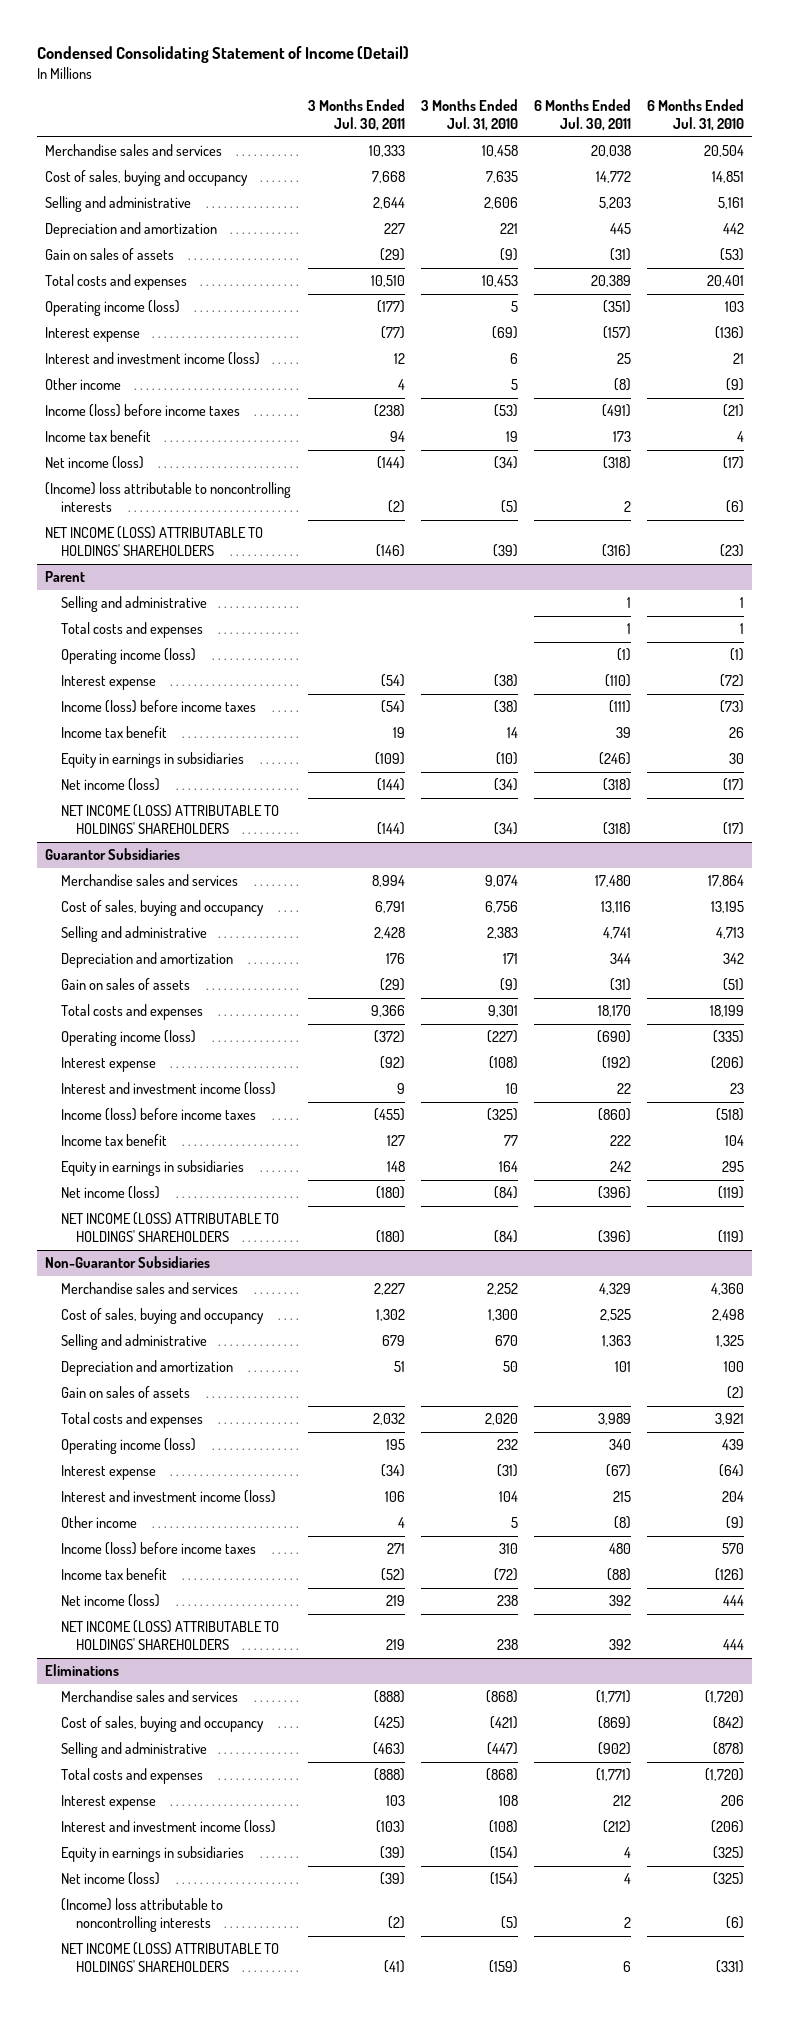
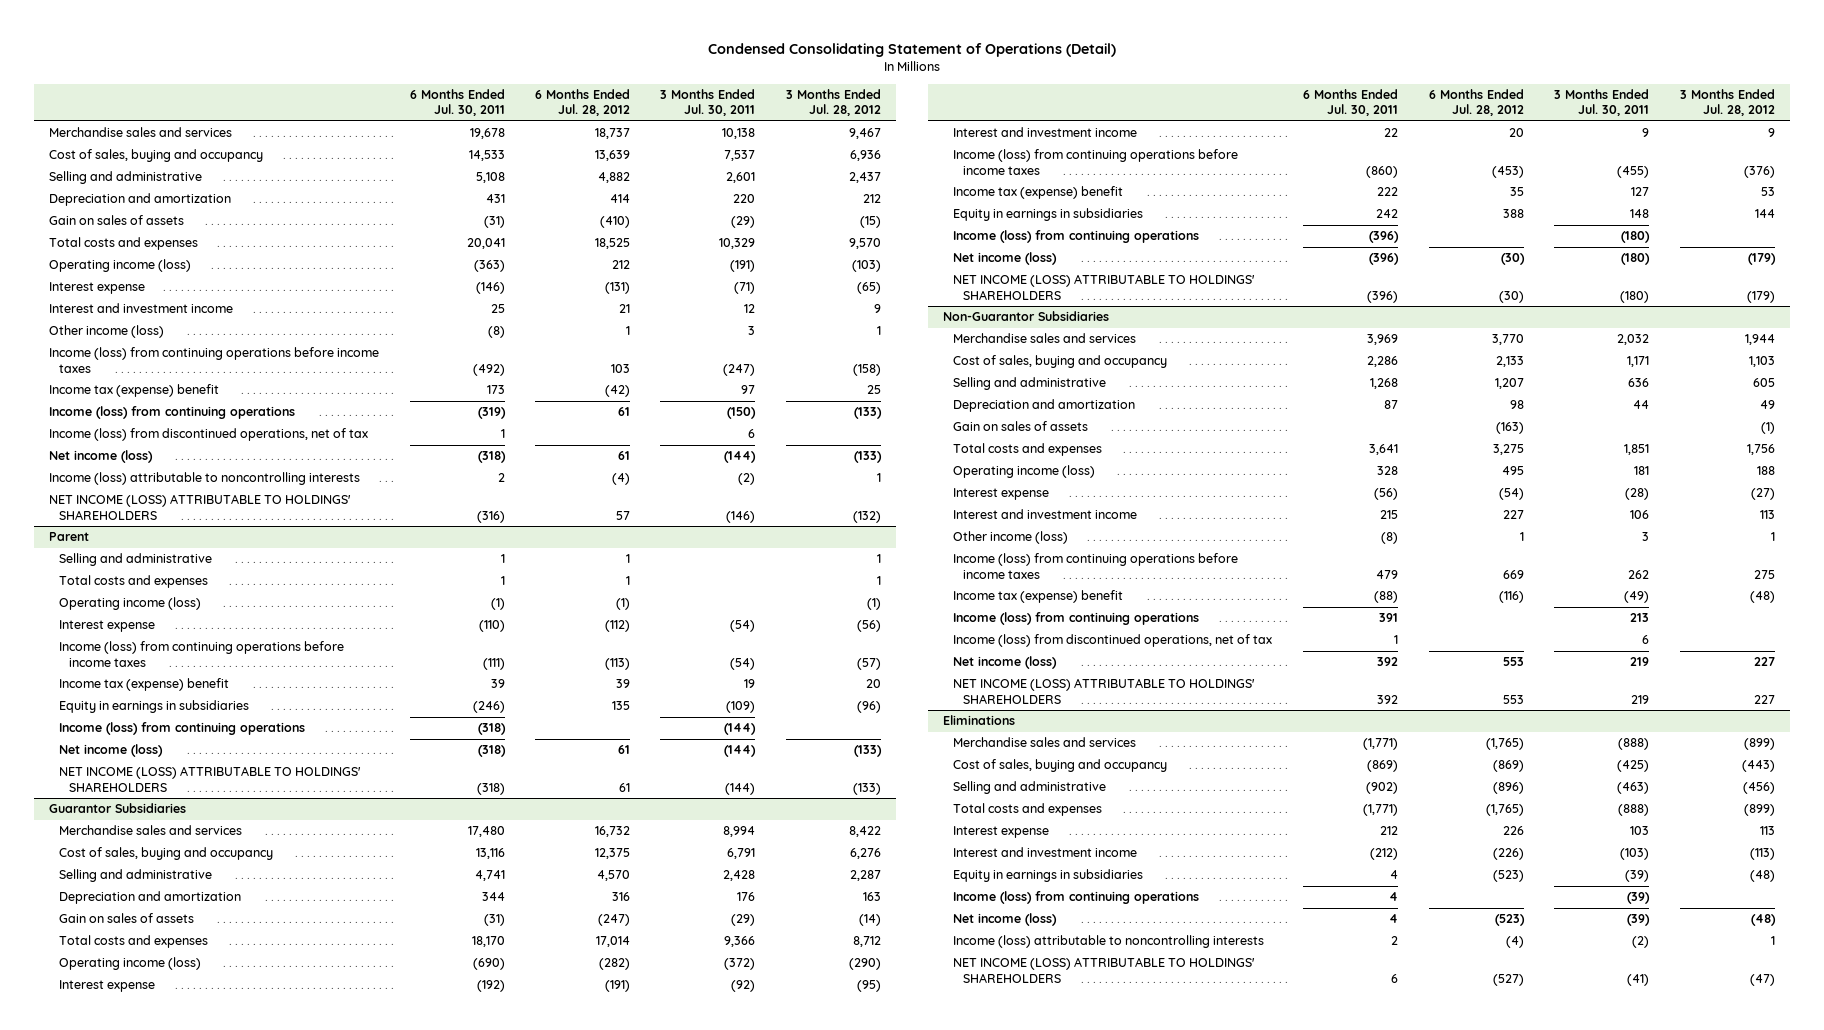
[37,46,410,64] Condensed Consolidating Statement of Income (Detail) -> [707,42,1116,57] Condensed Consolidating Statement of Operations (Detail)
[420,99,518,131] 3 Months Ended Jul. 31, 2010 -> none
[647,99,745,131] 6 Months Ended Jul. 31, 2010 -> none
none -> [535,88,631,117] 6 Months Ended Jul. 28, 2012
none -> [785,88,881,117] 3 Months Ended Jul. 28, 2012
[368,145,405,158] 10,333 -> [722,128,756,140] 10,138
[591,145,632,158] 20,038 -> [469,128,505,140] 19,678
[371,171,405,184] 7,668 -> [724,150,756,162] 7,537
[596,171,632,184] 14,772 -> [468,150,505,162] 14,533
[372,197,405,210] 2,644 -> [726,172,756,184] 2,601
[599,197,632,210] 5,203 -> [475,172,505,184] 5,108
[383,223,405,235] 227 -> [733,194,756,204] 220
[610,223,632,235] 445 -> [485,194,505,204] 431
[370,275,405,288] 10,510 -> [719,238,756,250] 10,329
[591,275,632,288] 20,389 -> [466,238,505,250] 20,041
[376,300,405,314] (177) -> [730,260,756,273] (191)
[603,300,632,314] (351) -> [473,260,505,273] (363)
[380,326,405,340] (77) -> [734,282,756,295] (71)
[603,326,632,340] (157) -> [475,282,505,295] (146)
[45,352,261,366] Interest and investment income (loss) -> [49,303,234,314] Interest and investment income
[45,378,122,391] Other income -> [49,325,165,339] Other income (loss)
[397,379,405,391] 4 -> [748,326,756,336] 3
[45,404,241,418] Income (loss) before income taxes -> [49,347,380,373] Income (loss) from continuing operations before income taxes
[373,404,405,418] (238) -> [723,363,756,376] (247)
[602,404,632,418] (491) -> [472,363,505,376] (492)
[45,430,152,443] Income tax benefit -> [49,384,220,398] Income tax (expense) benefit
[389,431,405,443] 94 -> [741,385,756,395] 97
none -> [49,406,296,420] Income (loss) from continuing operations
none -> [49,428,369,442] Income (loss) from discontinued operations, net of tax
[45,482,292,513] (Income) loss attributable to noncontrolling interests -> [49,472,361,486] Income (loss) attributable to noncontrolling interests
[60,700,256,714] Income (loss) before income taxes -> [59,641,345,667] Income (loss) from continuing operations before income taxes
[60,726,167,739] Income tax benefit -> [59,678,230,692] Income tax (expense) benefit
none -> [59,722,306,736] Income (loss) from continuing operations
[60,1082,276,1096] Interest and investment income (loss) -> [953,127,1138,138] Interest and investment income
[60,1108,256,1122] Income (loss) before income taxes -> [953,149,1239,175] Income (loss) from continuing operations before income taxes
[60,1134,167,1147] Income tax benefit -> [953,186,1124,200] Income tax (expense) benefit
none -> [953,230,1200,244] Income (loss) from continuing operations
[373,1283,405,1296] 2,227 -> [1617,334,1650,346] 2,032
[599,1283,632,1296] 4,329 -> [1367,334,1399,346] 3,969
[375,1309,405,1322] 1,302 -> [1627,356,1650,368] 1,171
[600,1309,632,1322] 2,525 -> [1367,356,1399,368] 2,286
[381,1335,405,1347] 679 -> [1628,378,1650,388] 636
[602,1335,632,1348] 1,363 -> [1370,378,1399,390] 1,268
[393,1361,405,1373] 51 -> [1633,400,1650,410] 44
[615,1361,632,1373] 101 -> [1384,400,1399,410] 87
[372,1413,405,1426] 2,032 -> [1624,444,1650,456] 1,851
[598,1413,632,1426] 3,989 -> [1369,444,1399,456] 3,641
[385,1439,405,1451] 195 -> [1634,466,1650,476] 181
[609,1439,632,1451] 340 -> [1377,466,1399,476] 328
[380,1464,405,1478] (34) -> [1625,488,1650,501] (28)
[606,1464,632,1478] (67) -> [1374,488,1399,501] (56)
[60,1490,276,1504] Interest and investment income (loss) -> [953,509,1138,520] Interest and investment income
[60,1516,137,1529] Other income -> [953,531,1069,545] Other income (loss)
[397,1517,405,1529] 4 -> [1642,532,1650,542] 3
[60,1542,256,1556] Income (loss) before income taxes -> [953,553,1239,579] Income (loss) from continuing operations before income taxes
[386,1543,405,1555] 271 -> [1628,569,1650,579] 262
[609,1543,632,1555] 480 -> [1376,569,1399,579] 479
[60,1568,167,1581] Income tax benefit -> [953,590,1124,604] Income tax (expense) benefit
[380,1568,405,1582] (52) -> [1624,591,1650,604] (49)
none -> [953,612,1200,626] Income (loss) from continuing operations
none -> [953,634,1273,648] Income (loss) from discontinued operations, net of tax
[60,1820,276,1834] Interest and investment income (loss) -> [953,847,1138,858] Interest and investment income
none -> [953,891,1200,905] Income (loss) from continuing operations
[60,1898,223,1933] (Income) loss attributable to noncontrolling interests -> [953,935,1265,949] Income (loss) attributable to noncontrolling interests

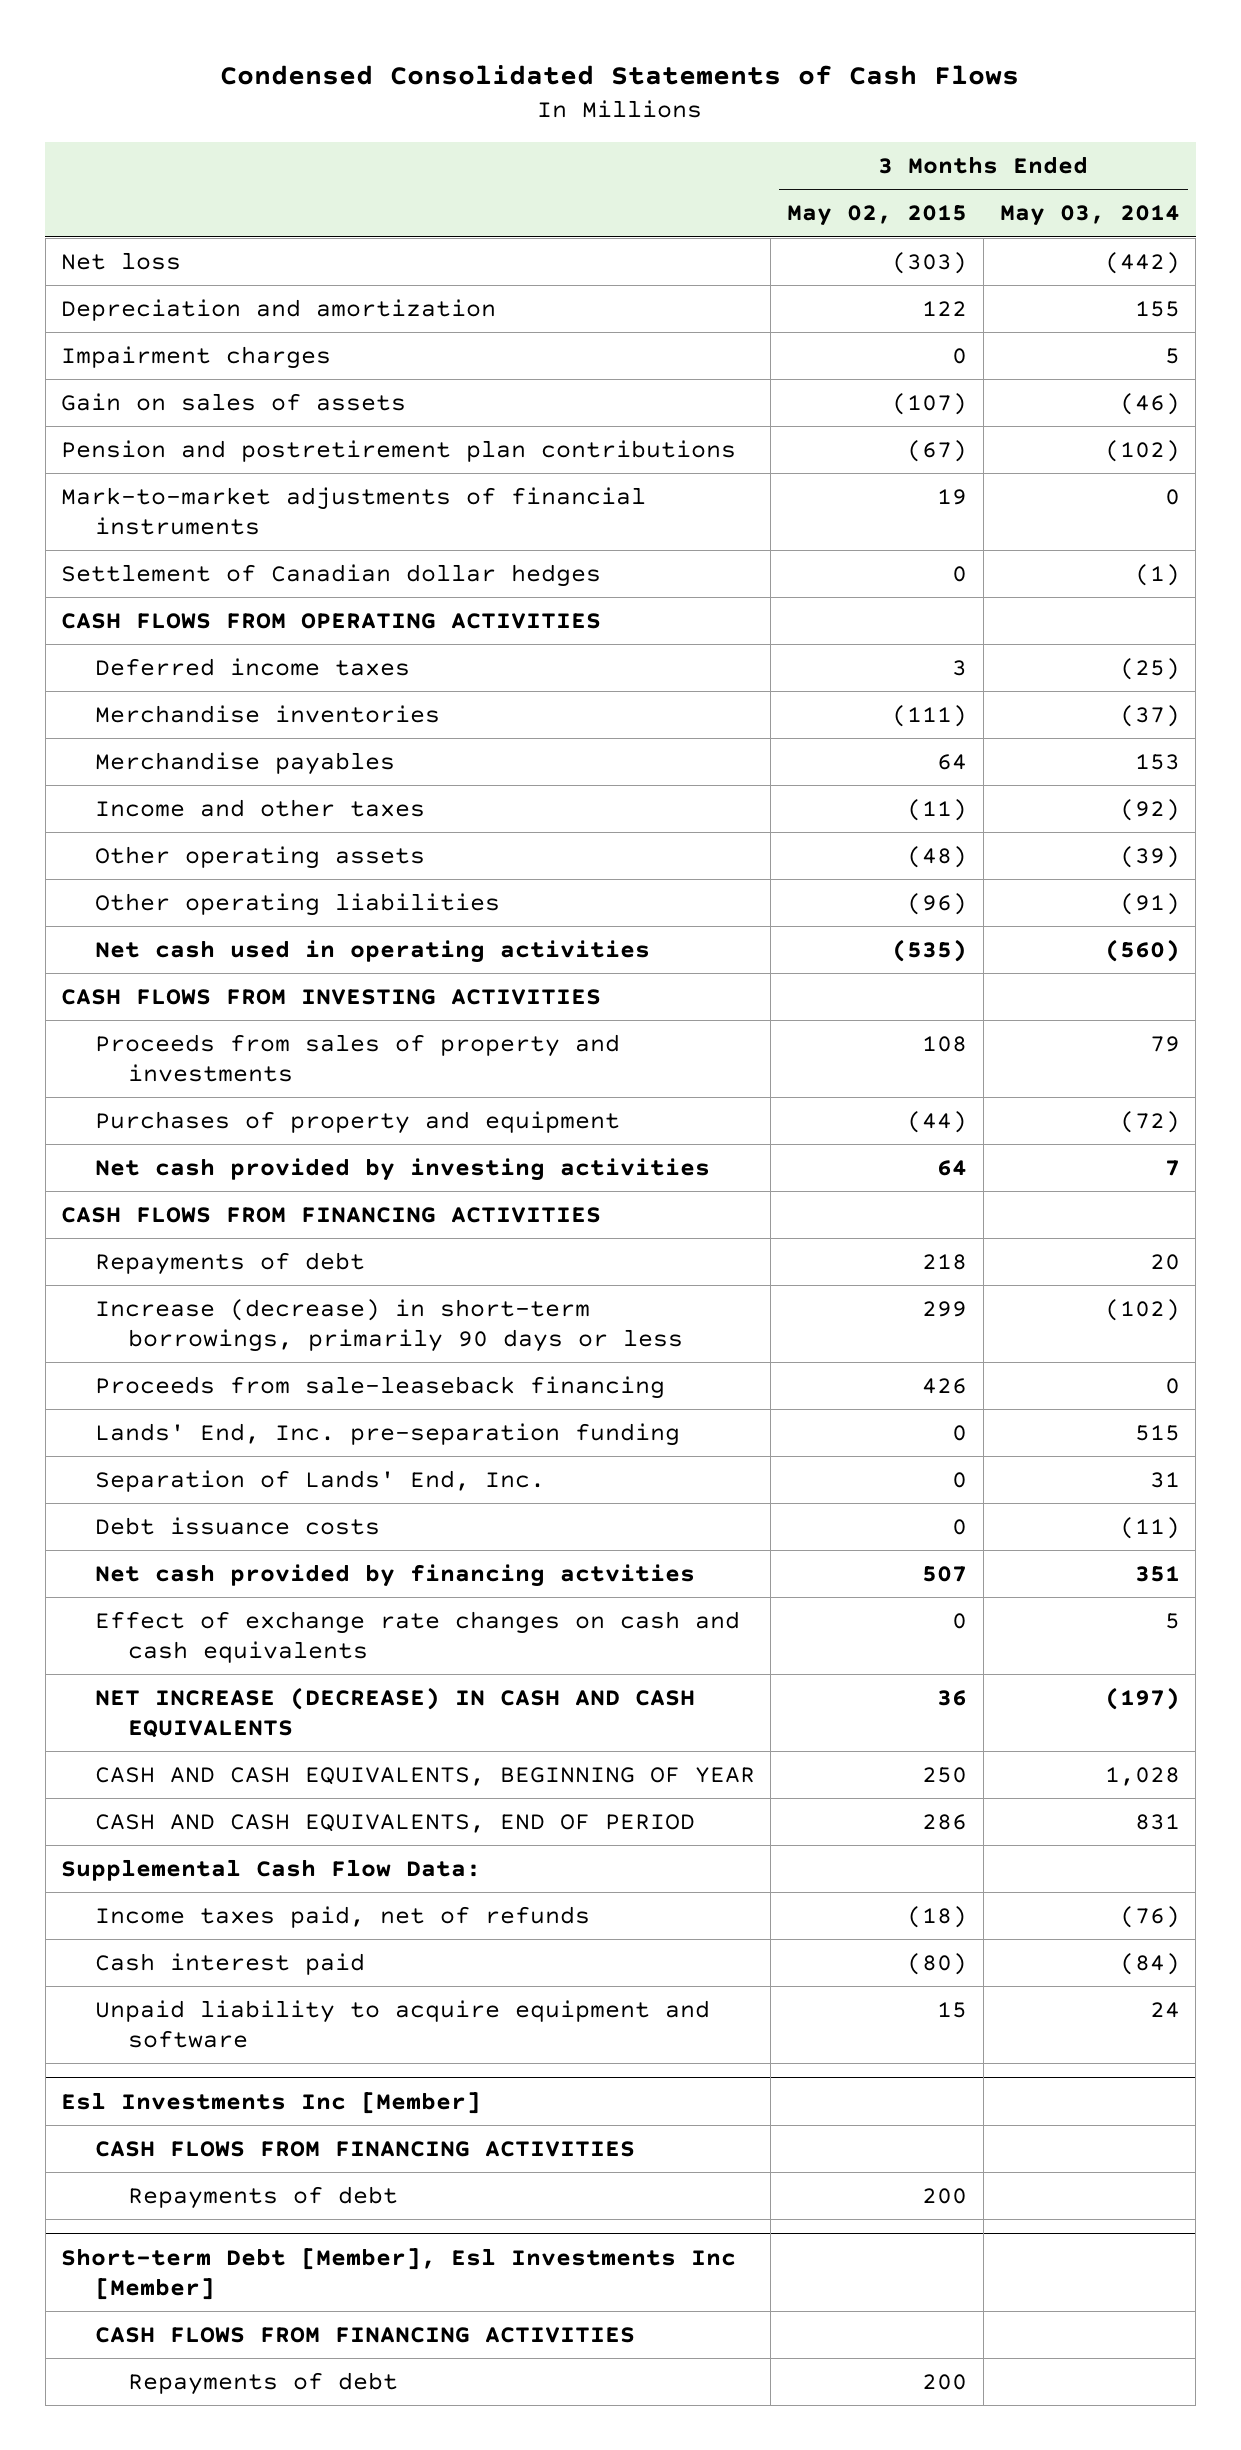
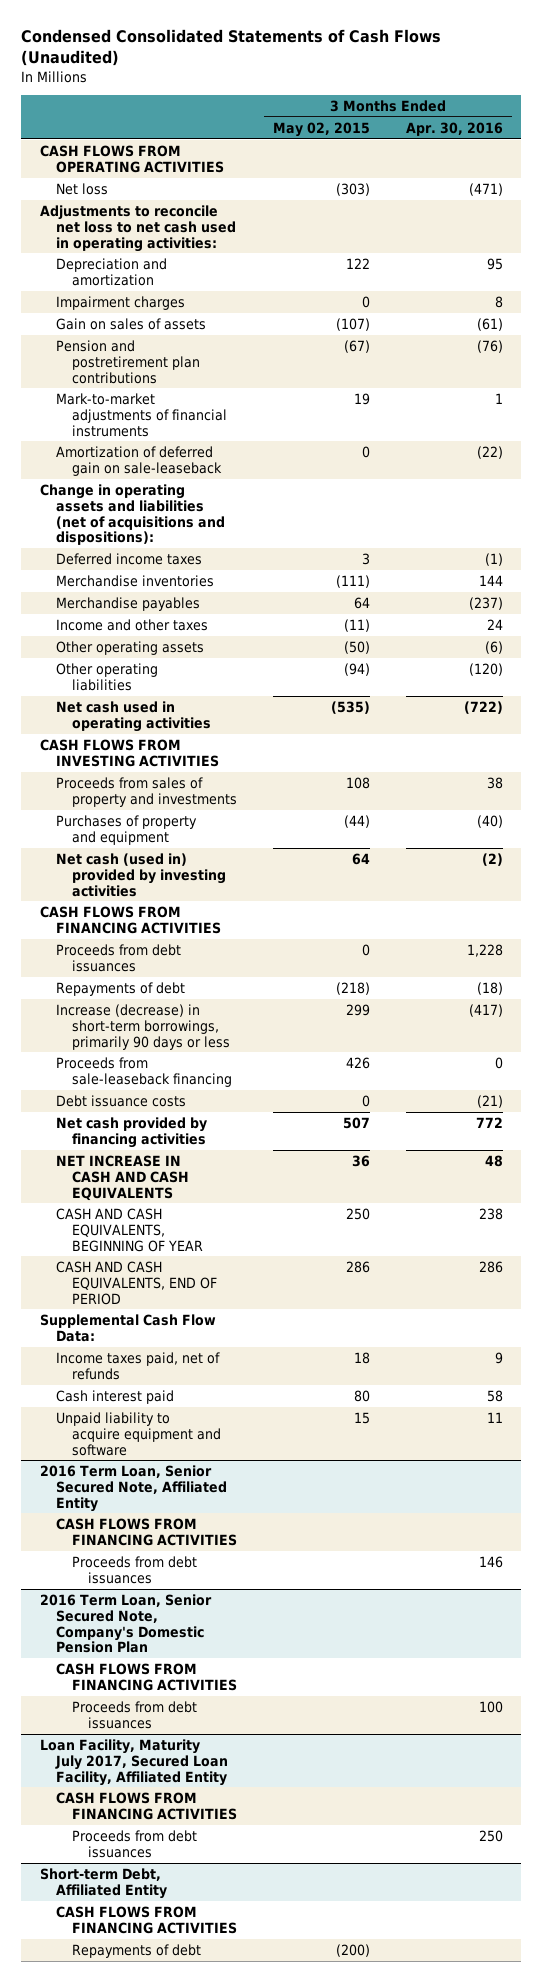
[220,64,1020,85] Condensed Consolidated Statements of Cash Flows -> [21,29,442,67] Condensed Consolidated Statements of Cash Flows (Unaudited)
[999,205,1180,227] May 03, 2014 -> none
none -> [406,121,504,136] Apr. 30, 2016
[61,613,602,630] CASH FLOWS FROM OPERATING ACTIVITIES -> [39,144,224,173] CASH FLOWS FROM OPERATING ACTIVITIES
none -> [39,204,236,252] Adjustments to reconcile net loss to net cash used in operating activities:
[61,564,602,588] Settlement of Canadian dollar hedges -> none
none -> [55,445,222,476] Amortization of deferred gain on sale-leaseback
none -> [39,483,225,546] Change in operating assets and liabilities (net of acquisitions and dispositions):
[907,846,968,869] (48) -> [343,640,370,654] (50)
[907,893,968,916] (96) -> [343,662,370,676] (94)
[94,1158,710,1182] Net cash provided by investing activities -> [55,852,226,897] Net cash (used in) provided by investing activities
none -> [55,943,181,972] Proceeds from debt issuances
[922,1254,968,1271] 218 -> [335,981,370,995] (218)
[94,1423,680,1447] Lands' End, Inc. pre-separation funding -> none
[94,1470,545,1493] Separation of Lands' End, Inc. -> none
[94,1611,740,1663] Effect of exchange rate changes on cash and cash equivalents -> none
[94,1564,695,1588] Net cash provided by financing actvities -> [55,1116,207,1148] Net cash provided by financing activities
[94,1687,695,1738] NET INCREASE (DECREASE) IN CASH AND CASH EQUIVALENTS -> [55,1154,189,1201] NET INCREASE IN CASH AND CASH EQUIVALENTS
[907,1906,968,1929] (18) -> [353,1351,370,1364] 18
[907,1953,968,1976] (80) -> [353,1389,370,1402] 80
[61,2091,482,2114] Esl Investments Inc [Member] -> none
none -> [39,1464,227,1512] 2016 Term Loan, Senior Secured Note, Affiliated Entity
[127,2186,398,2210] Repayments of debt -> none
[61,2247,737,2300] Short-term Debt [Member], Esl Investments Inc [Member] -> none
none -> [71,1555,197,1584] Proceeds from debt issuances
none -> [39,1593,212,1654] 2016 Term Loan, Senior Secured Note, Company's Domestic Pension Plan
none -> [71,1700,197,1729] Proceeds from debt issuances
none -> [39,1738,228,1786] Loan Facility, Maturity July 2017, Secured Loan Facility, Affiliated Entity
none -> [55,1791,237,1820] CASH FLOWS FROM FINANCING ACTIVITIES
none -> [71,1829,197,1858] Proceeds from debt issuances
none -> [39,1867,167,1899] Short-term Debt, Affiliated Entity
none -> [55,1905,237,1934] CASH FLOWS FROM FINANCING ACTIVITIES
[922,2374,968,2391] 200 -> [335,1943,370,1957] (200)

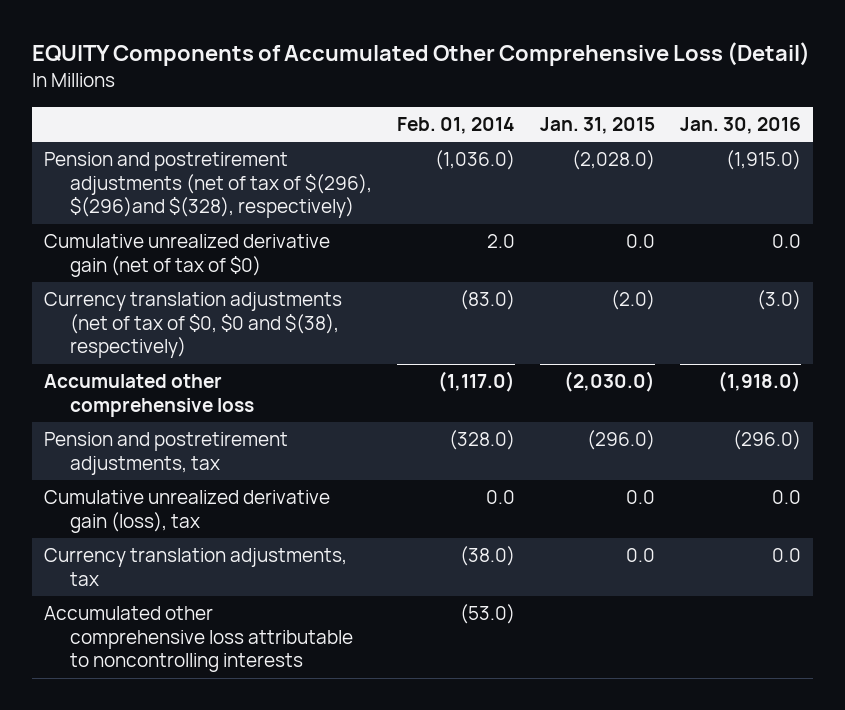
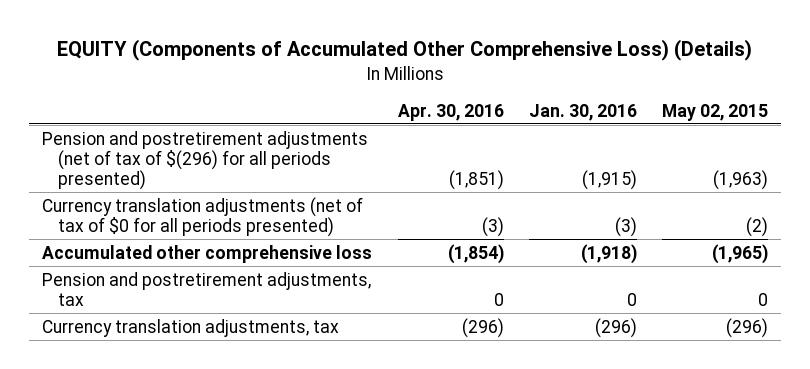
[31,42,810,67] EQUITY Components of Accumulated Other Comprehensive Loss (Detail) -> [57,39,753,62] EQUITY (Components of Accumulated Other Comprehensive Loss) (Details)
[396,117,515,135] Feb. 01, 2014 -> none
[539,117,655,135] Jan. 31, 2015 -> none
none -> [397,103,504,121] Apr. 30, 2016
none -> [662,103,769,121] May 02, 2015
[44,234,331,277] Cumulative unrealized derivative gain (net of tax of $0) -> none
[44,490,331,533] Cumulative unrealized derivative gain (loss), tax -> none
[44,606,353,673] Accumulated other comprehensive loss attributable to noncontrolling interests -> none
[44,152,372,219] Pension and postretirement adjustments (net of tax of $(296), $(296)and $(328), respectively) -> [42,130,369,190] Pension and postretirement adjustments (net of tax of $(296) for all periods presented)
[725,150,801,171] (1,915.0) -> [581,169,637,190] (1,915)
[44,292,343,359] Currency translation adjustments (net of tax of $0, $0 and $(38), respectively) -> [42,196,364,237] Currency translation adjustments (net of tax of $0 for all periods presented)
[756,290,801,311] (3.0) -> [614,216,637,237] (3)
[717,371,801,393] (1,918.0) -> [580,243,637,264] (1,918)
[732,430,801,451] (296.0) -> [626,292,637,306] 0
[771,548,801,563] 0.0 -> [594,317,637,338] (296)

